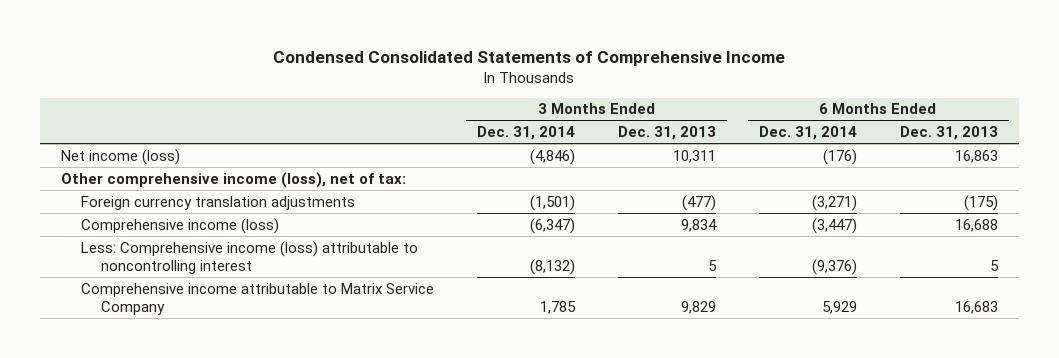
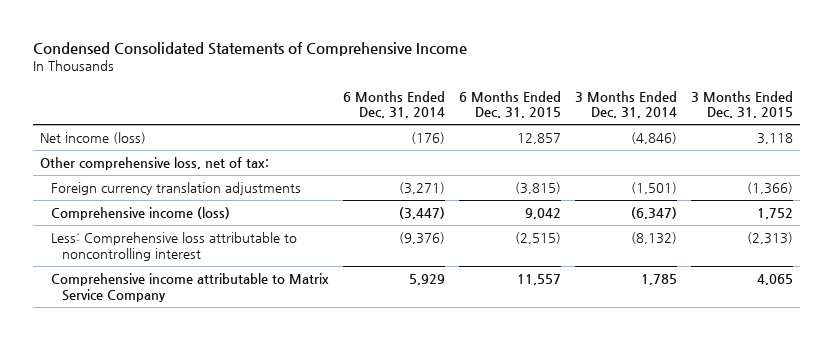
[617,126,716,141] Dec. 31, 2013 -> none
[899,126,998,141] Dec. 31, 2013 -> none
none -> [458,90,561,119] 6 Months Ended Dec. 31, 2015
none -> [690,90,793,119] 3 Months Ended Dec. 31, 2015
[61,171,407,188] Other comprehensive income (loss), net of tax: -> [39,157,269,171] Other comprehensive loss, net of tax:
[81,240,419,275] Less: Comprehensive income (loss) attributable to noncontrolling interest -> [50,232,297,261] Less: Comprehensive loss attributable to noncontrolling interest

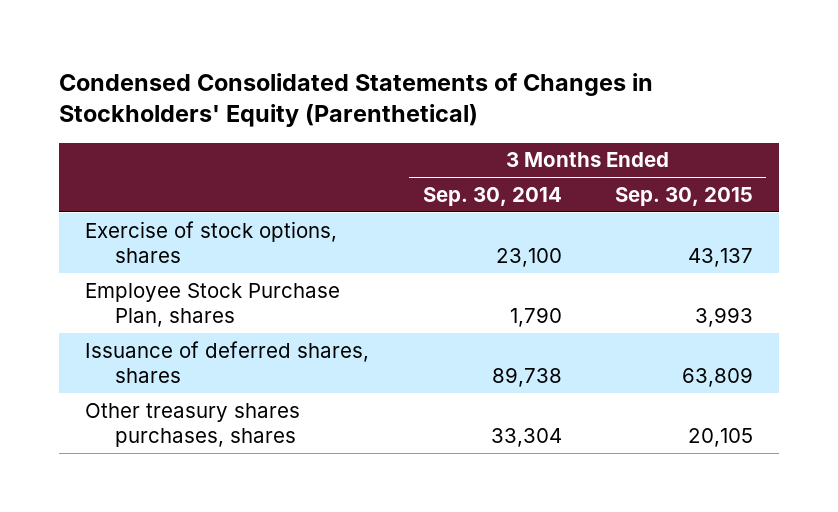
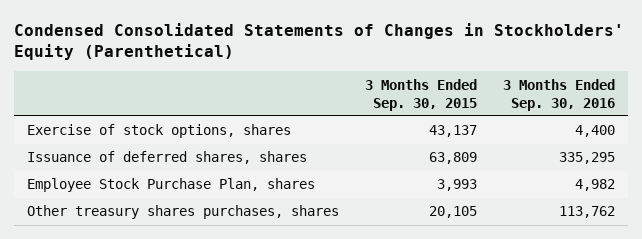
[422,186,562,206] Sep. 30, 2014 -> none
none -> [502,78,615,111] 3 Months Ended Sep. 30, 2016
[85,282,341,328] Employee Stock Purchase Plan, shares -> [27,178,316,193] Employee Stock Purchase Plan, shares

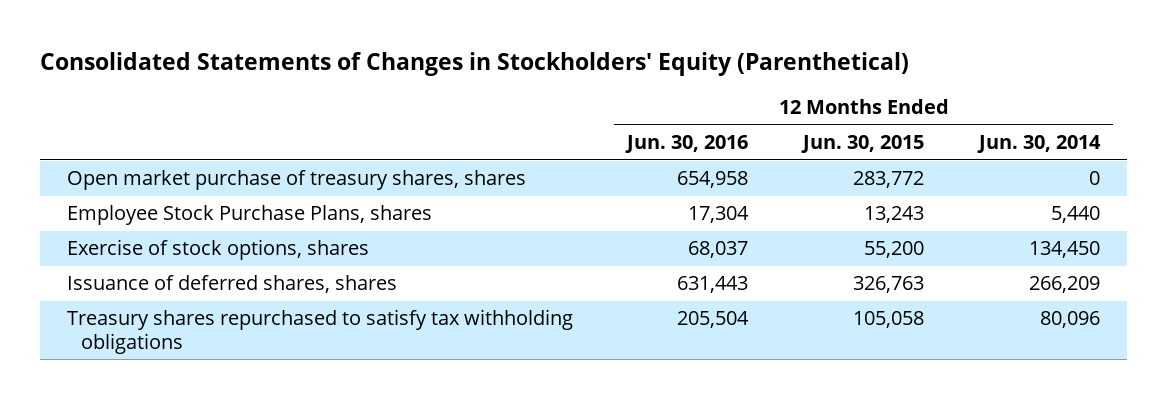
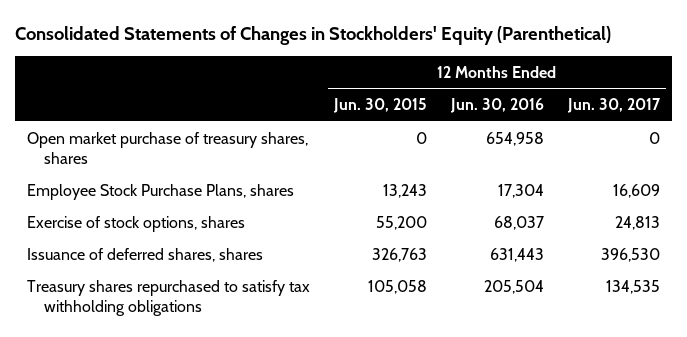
[976,135,1101,154] Jun. 30, 2014 -> none
none -> [567,98,662,114] Jun. 30, 2017
[853,171,925,189] 283,772 -> [416,131,428,144] 0

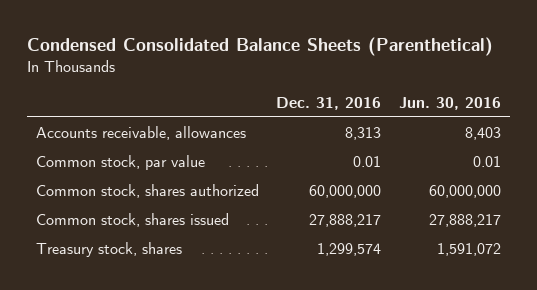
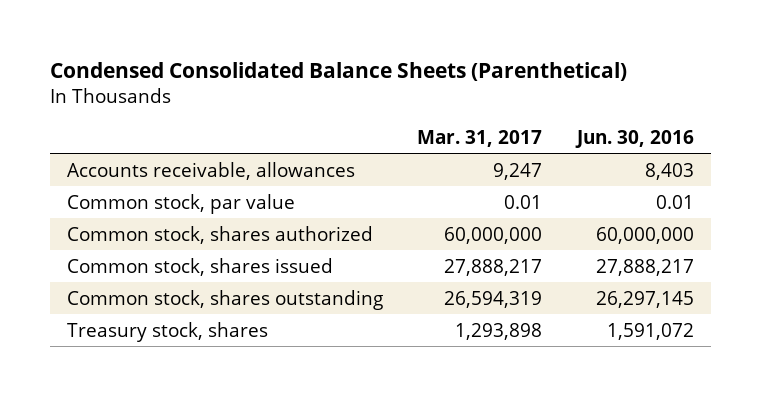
[276,96,382,110] Dec. 31, 2016 -> none
none -> [417,129,543,147] Mar. 31, 2017
none -> [66,289,383,310] Common stock, shares outstanding

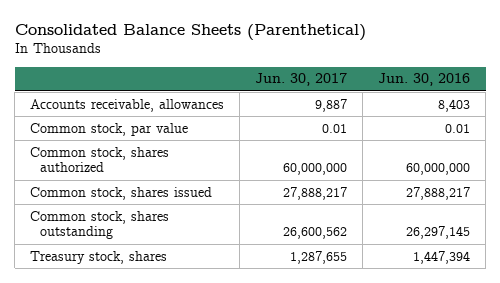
[49,61,627,81] Condensed Consolidated Balance Sheets (Parenthetical) -> [14,24,366,42] Consolidated Balance Sheets (Parenthetical)
[417,129,543,147] Mar. 31, 2017 -> none
none -> [255,73,348,87] Jun. 30, 2017
[606,322,694,340] 1,591,072 -> [413,250,471,264] 1,447,394

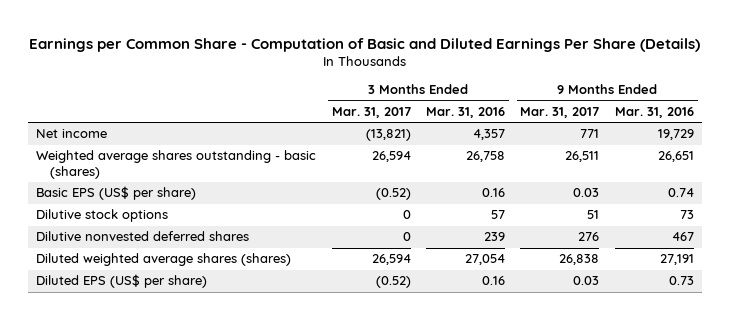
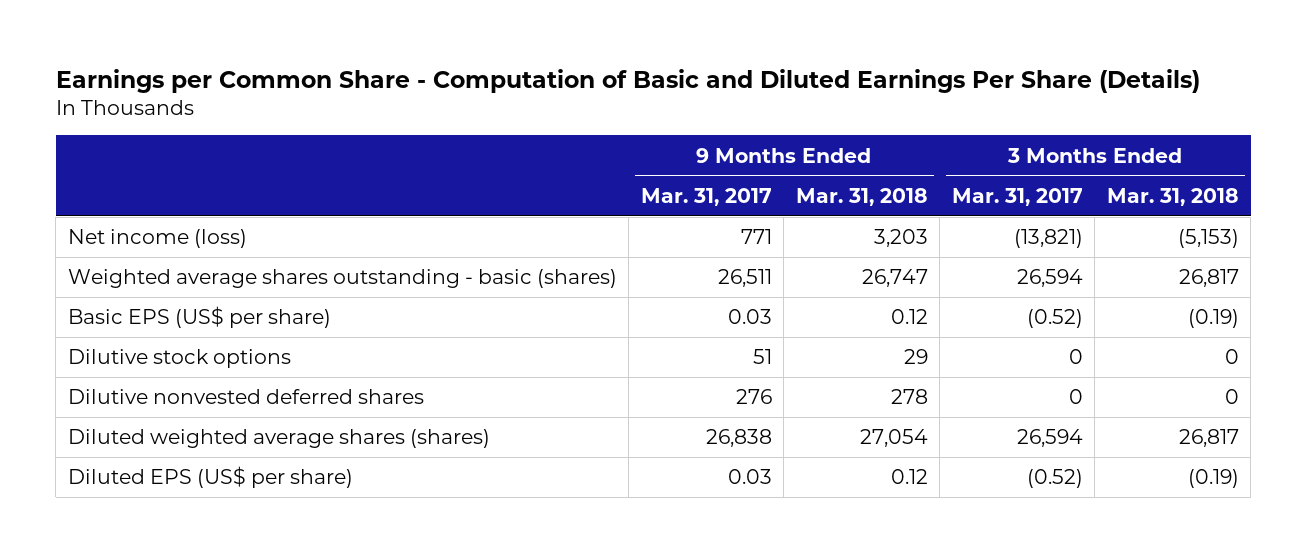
[425,107,505,119] Mar. 31, 2016 -> none
[614,107,694,119] Mar. 31, 2016 -> none
none -> [795,187,928,206] Mar. 31, 2018
none -> [1106,187,1239,206] Mar. 31, 2018
[36,129,108,139] Net income -> [67,229,247,249] Net income (loss)

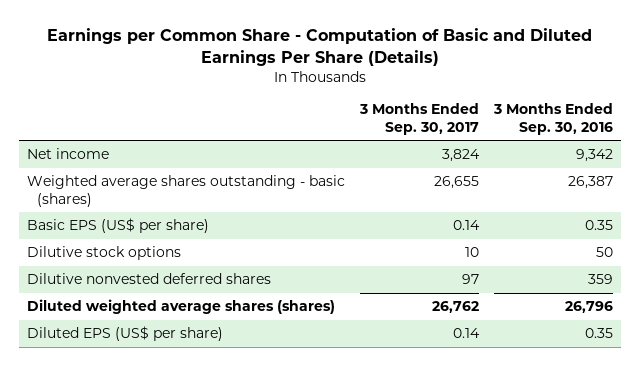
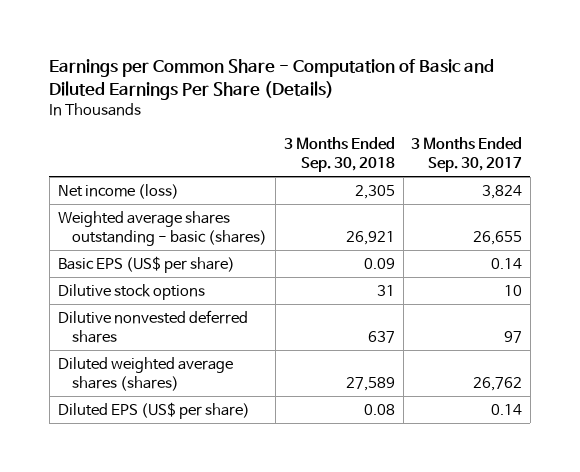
[493,103,614,135] 3 Months Ended Sep. 30, 2016 -> none
none -> [283,137,395,173] 3 Months Ended Sep. 30, 2018
[26,148,109,160] Net income -> [57,183,179,199] Net income (loss)

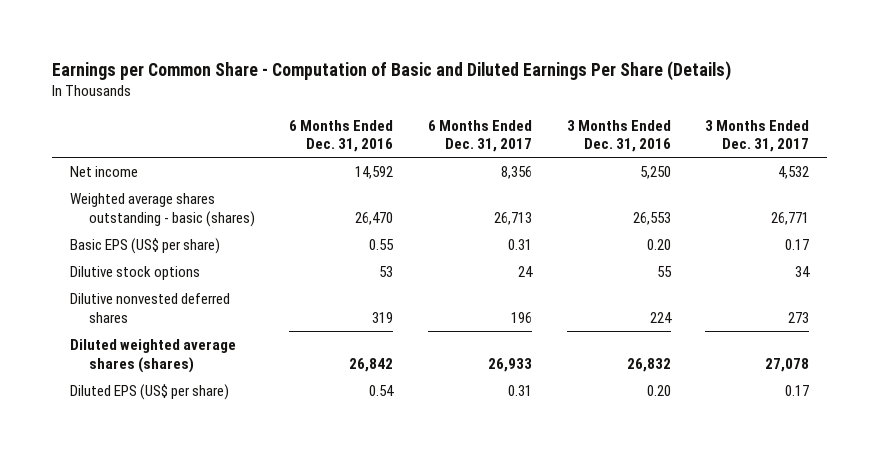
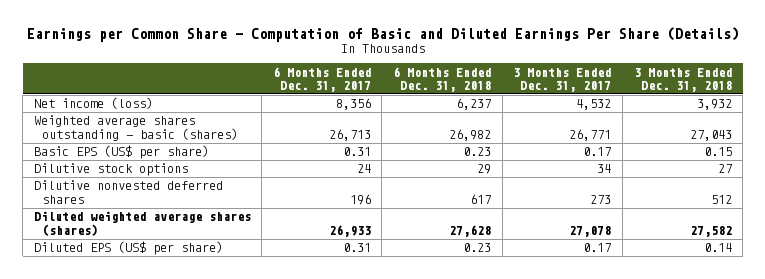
[289,119,394,153] 6 Months Ended Dec. 31, 2016 -> none
[566,119,671,153] 3 Months Ended Dec. 31, 2016 -> none
none -> [393,66,492,93] 6 Months Ended Dec. 31, 2018
none -> [633,67,732,93] 3 Months Ended Dec. 31, 2018
[69,166,138,178] Net income -> [33,97,153,110] Net income (loss)

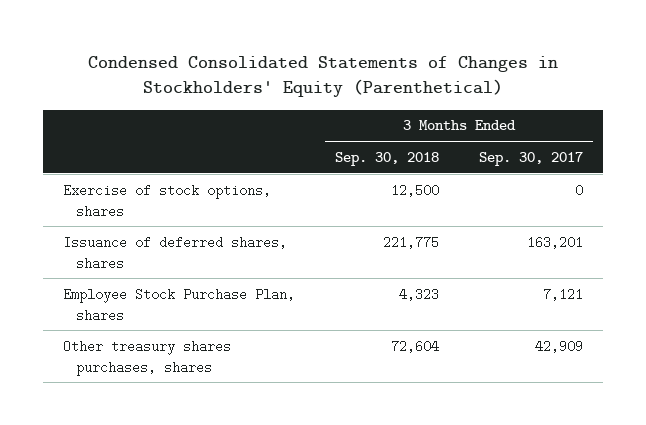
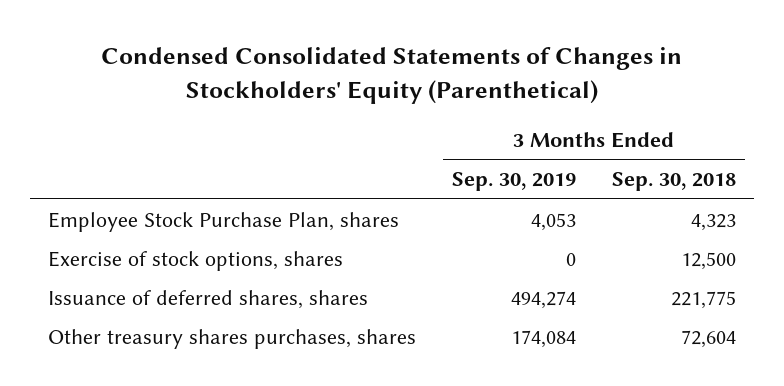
[479,151,584,166] Sep. 30, 2017 -> none
none -> [451,172,576,192] Sep. 30, 2019
[63,287,296,322] Employee Stock Purchase Plan, shares -> [48,211,400,232] Employee Stock Purchase Plan, shares

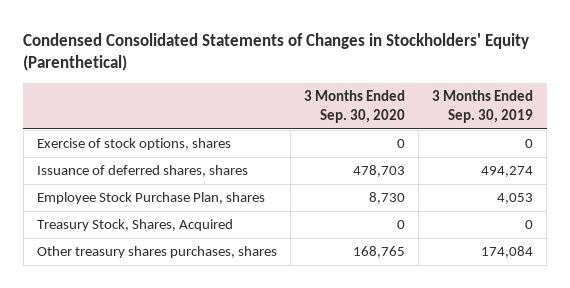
[611,172,736,192] Sep. 30, 2018 -> none
none -> [303,90,405,124] 3 Months Ended Sep. 30, 2020
[48,211,400,232] Employee Stock Purchase Plan, shares -> [36,192,265,205] Employee Stock Purchase Plan, shares
none -> [36,219,233,232] Treasury Stock, Shares, Acquired

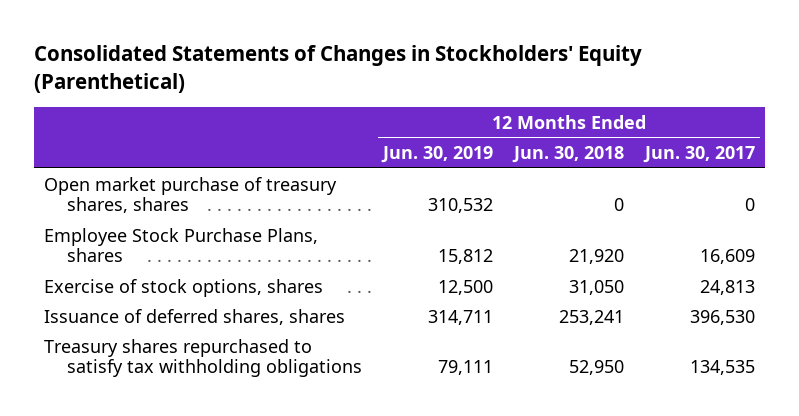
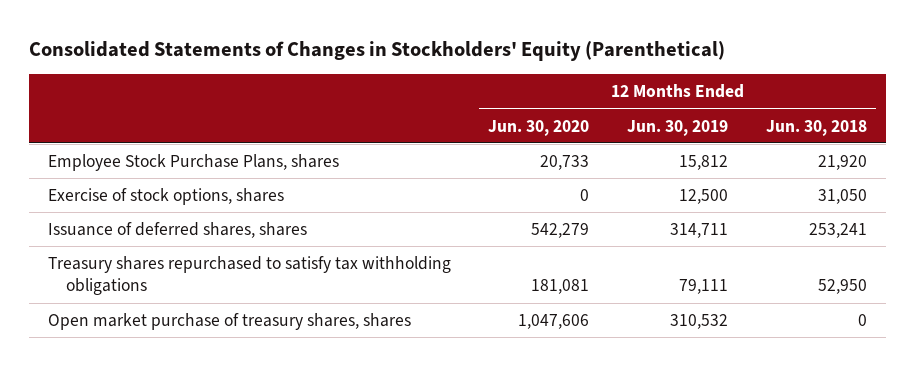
[642,146,755,164] Jun. 30, 2017 -> none
none -> [488,119,590,136] Jun. 30, 2020
[44,176,338,214] Open market purchase of treasury shares, shares -> [47,313,411,331] Open market purchase of treasury shares, shares

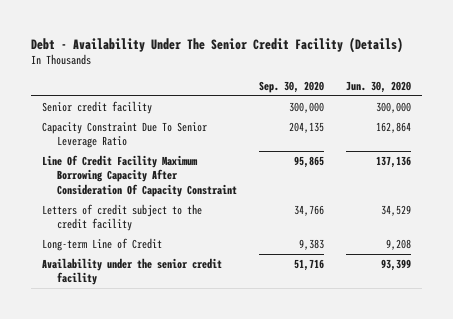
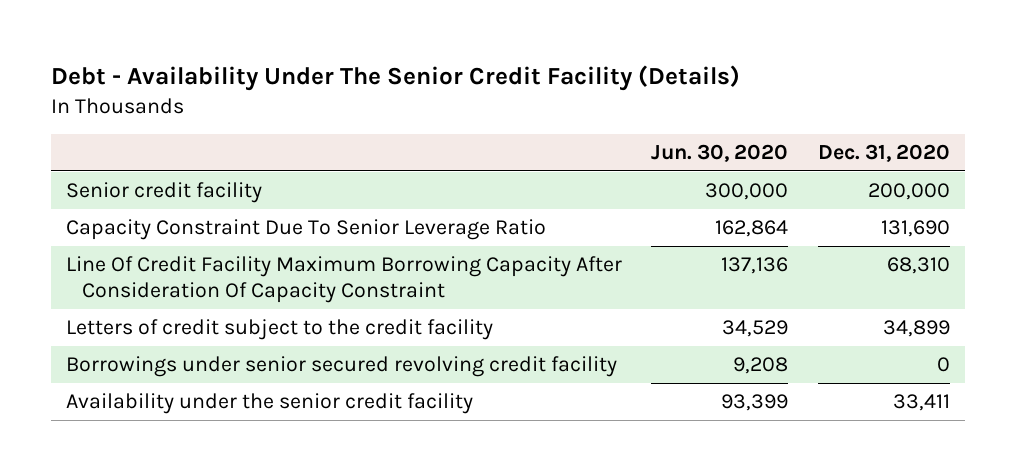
[259,81,325,94] Sep. 30, 2020 -> none
none -> [817,144,950,163] Dec. 31, 2020
[41,238,162,252] Long-term Line of Credit -> [65,356,617,378] Borrowings under senior secured revolving credit facility

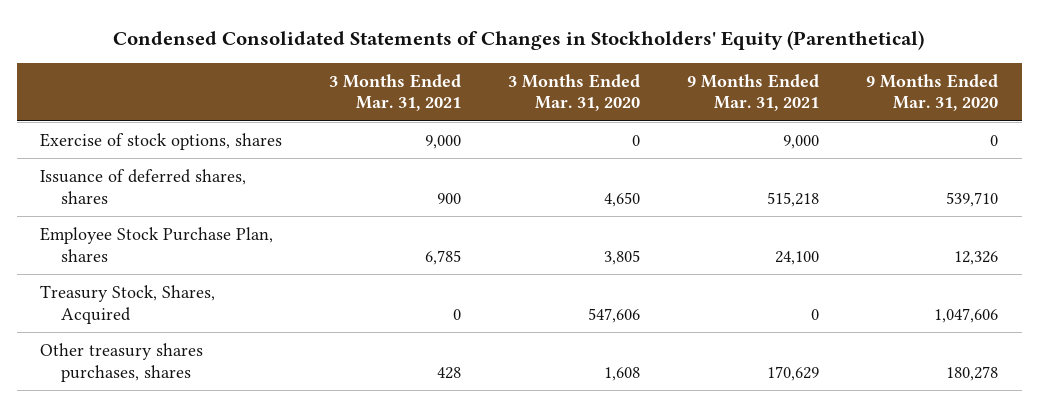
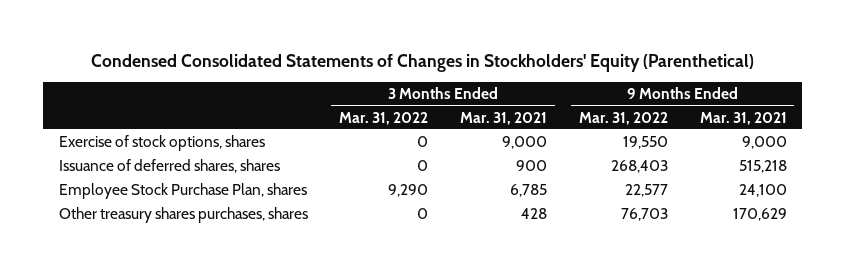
[508,73,641,112] 3 Months Ended Mar. 31, 2020 -> none
[866,73,999,112] 9 Months Ended Mar. 31, 2020 -> none
none -> [339,111,429,125] Mar. 31, 2022
none -> [578,111,668,125] Mar. 31, 2022
[40,284,216,324] Treasury Stock, Shares, Acquired -> none

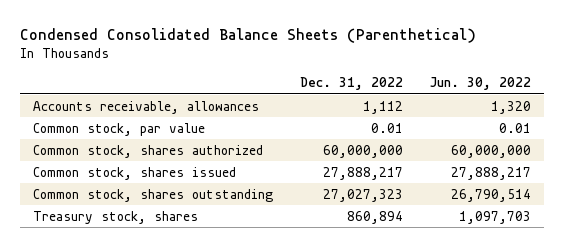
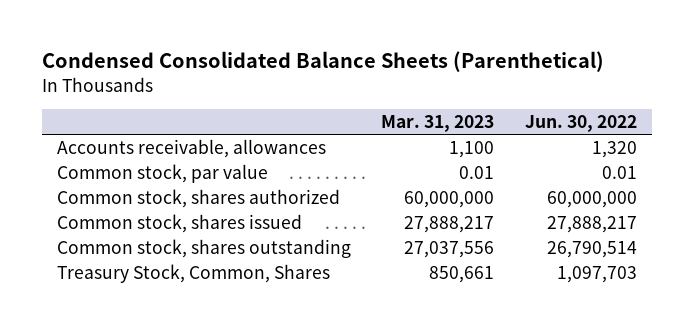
[299,77,403,91] Dec. 31, 2022 -> none
none -> [381,114,495,132] Mar. 31, 2023
[33,210,199,224] Treasury stock, shares -> [56,263,330,283] Treasury Stock, Common, Shares

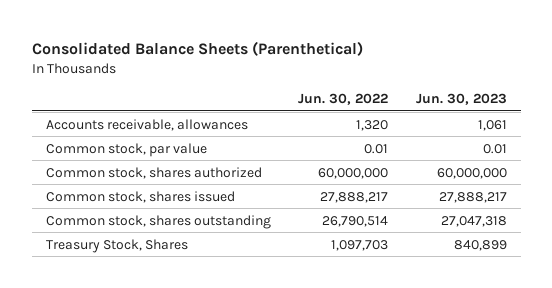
[41,51,604,73] Condensed Consolidated Balance Sheets (Parenthetical) -> [31,40,363,56] Consolidated Balance Sheets (Parenthetical)
[381,114,495,132] Mar. 31, 2023 -> none
none -> [415,93,507,106] Jun. 30, 2023
[56,263,330,283] Treasury Stock, Common, Shares -> [45,238,188,253] Treasury Stock, Shares

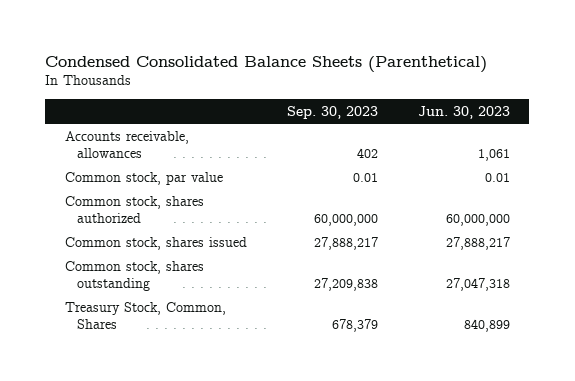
[31,40,363,56] Consolidated Balance Sheets (Parenthetical) -> [45,55,488,73] Condensed Consolidated Balance Sheets (Parenthetical)
[298,93,389,106] Jun. 30, 2022 -> none
none -> [286,106,378,120] Sep. 30, 2023
[45,238,188,253] Treasury Stock, Shares -> [65,301,227,329] Treasury Stock, Common, Shares

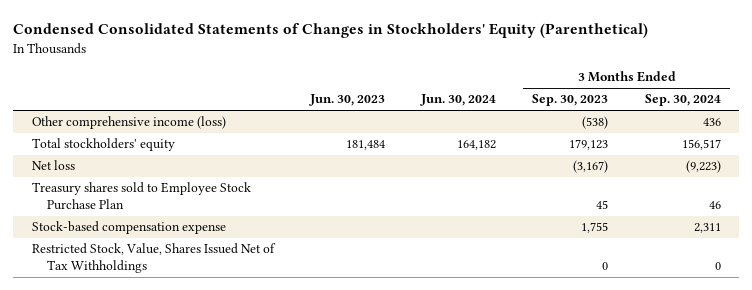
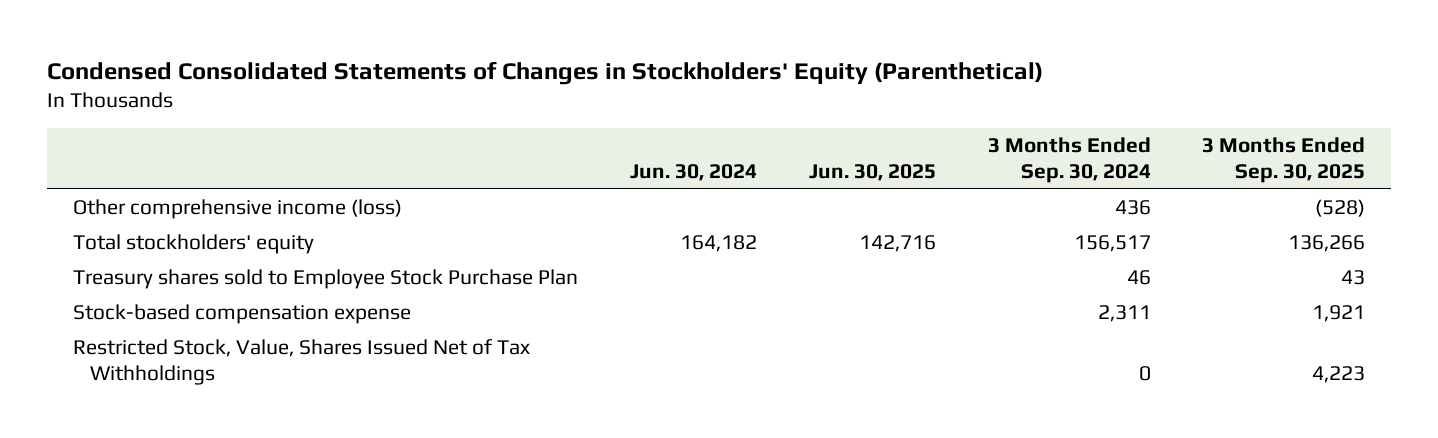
[308,94,385,107] Jun. 30, 2023 -> none
[532,94,609,107] Sep. 30, 2023 -> none
none -> [808,163,936,181] Jun. 30, 2025
none -> [1202,137,1366,183] 3 Months Ended Sep. 30, 2025
[31,160,75,171] Net loss -> none

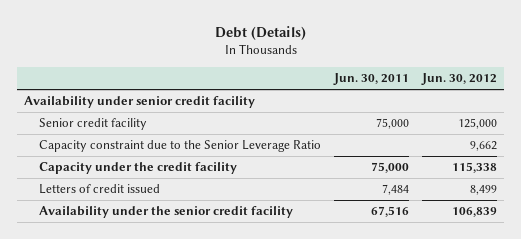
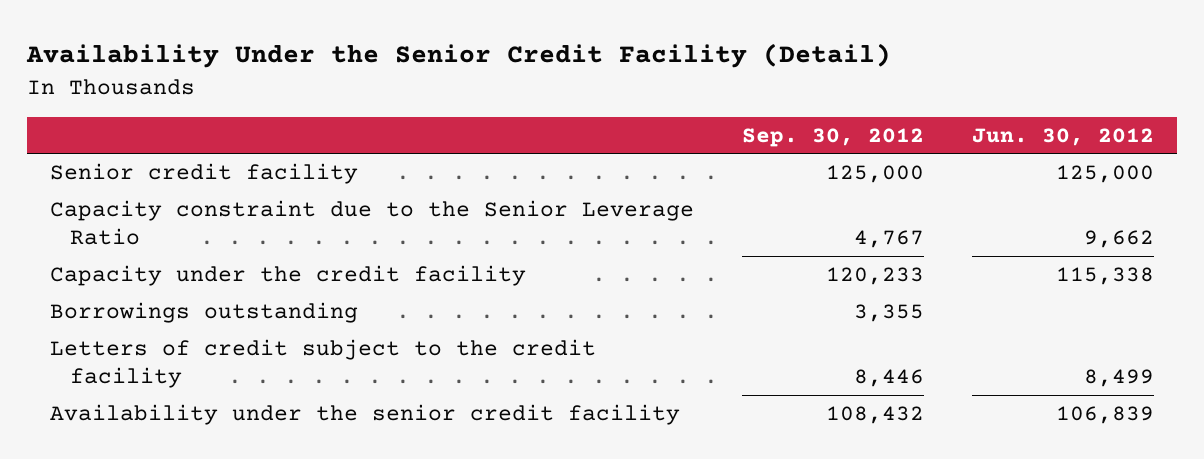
[214,26,306,41] Debt (Details) -> [25,43,891,69] Availability Under the Senior Credit Facility (Detail)
[333,73,410,86] Jun. 30, 2011 -> none
none -> [742,127,925,147] Sep. 30, 2012
[23,96,255,109] Availability under senior credit facility -> none
none -> [50,302,359,324] Borrowings outstanding
[39,184,161,195] Letters of credit issued -> [50,339,597,389] Letters of credit subject to the credit facility

